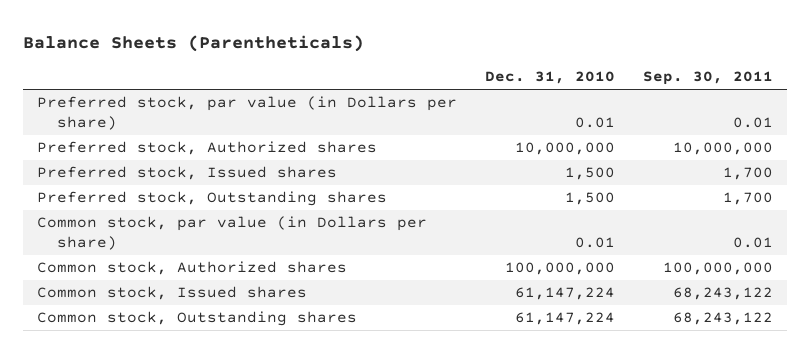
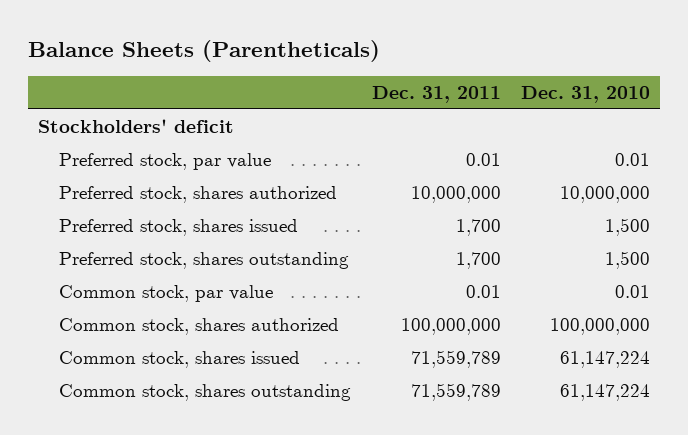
[643,71,774,86] Sep. 30, 2011 -> none
none -> [371,85,501,103] Dec. 31, 2011
none -> [38,119,235,134] Stockholders' deficit
[37,96,458,130] Preferred stock, par value (in Dollars per share) -> [59,153,272,171] Preferred stock, par value
[37,141,378,156] Preferred stock, Authorized shares -> [59,186,338,204] Preferred stock, shares authorized
[37,166,338,181] Preferred stock, Issued shares -> [59,219,299,237] Preferred stock, shares issued
[37,191,388,207] Preferred stock, Outstanding shares -> [59,252,350,270] Preferred stock, shares outstanding
[37,216,428,250] Common stock, par value (in Dollars per share) -> [59,285,274,303] Common stock, par value
[37,261,348,276] Common stock, Authorized shares -> [59,318,340,336] Common stock, shares authorized
[37,286,308,301] Common stock, Issued shares -> [59,351,301,369] Common stock, shares issued
[37,311,358,327] Common stock, Outstanding shares -> [59,384,352,402] Common stock, shares outstanding

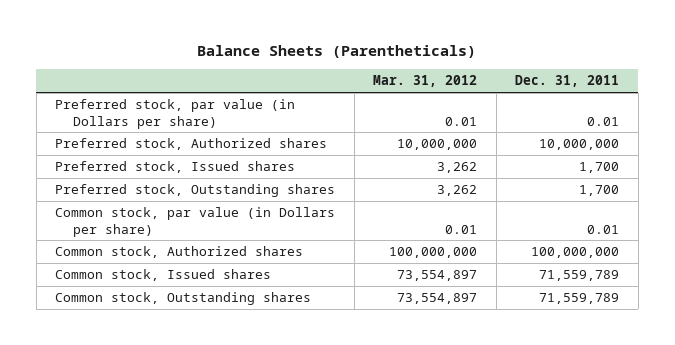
[520,85,650,103] Dec. 31, 2010 -> none
none -> [373,75,478,88] Mar. 31, 2012
[38,119,235,134] Stockholders' deficit -> none
[59,153,272,171] Preferred stock, par value -> [55,98,296,129] Preferred stock, par value (in Dollars per share)
[59,186,338,204] Preferred stock, shares authorized -> [55,137,328,150] Preferred stock, Authorized shares
[59,219,299,237] Preferred stock, shares issued -> [55,160,296,173] Preferred stock, Issued shares
[59,252,350,270] Preferred stock, shares outstanding -> [55,183,336,197] Preferred stock, Outstanding shares
[59,285,274,303] Common stock, par value -> [55,206,336,237] Common stock, par value (in Dollars per share)
[59,318,340,336] Common stock, shares authorized -> [55,245,304,258] Common stock, Authorized shares
[59,351,301,369] Common stock, shares issued -> [55,268,272,281] Common stock, Issued shares
[59,384,352,402] Common stock, shares outstanding -> [55,291,312,305] Common stock, Outstanding shares

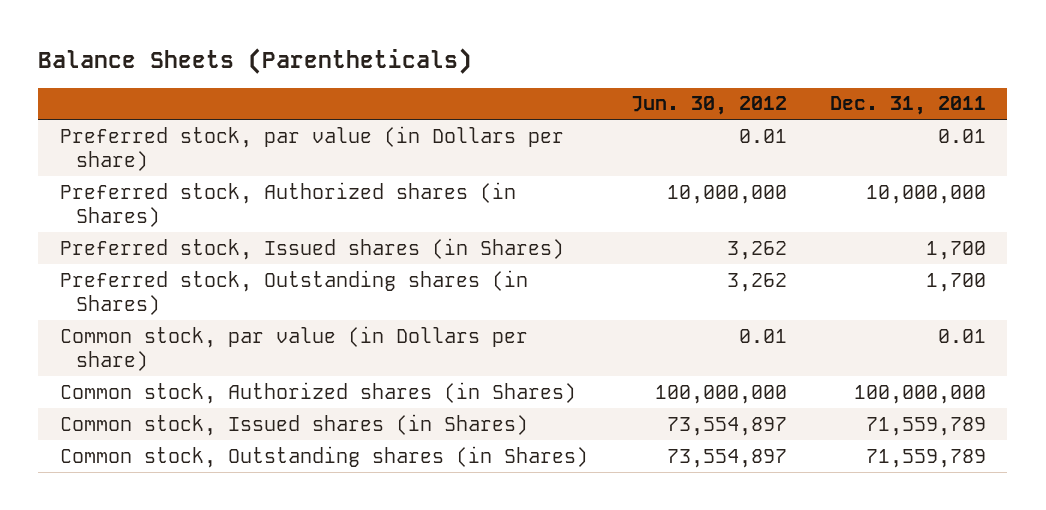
[373,75,478,88] Mar. 31, 2012 -> none
none -> [630,96,787,116] Jun. 30, 2012
[55,137,328,150] Preferred stock, Authorized shares -> [59,181,516,228] Preferred stock, Authorized shares (in Shares)
[55,160,296,173] Preferred stock, Issued shares -> [59,237,564,260] Preferred stock, Issued shares (in Shares)
[55,183,336,197] Preferred stock, Outstanding shares -> [59,269,528,316] Preferred stock, Outstanding shares (in Shares)
[55,245,304,258] Common stock, Authorized shares -> [59,381,576,404] Common stock, Authorized shares (in Shares)
[55,268,272,281] Common stock, Issued shares -> [59,413,528,436] Common stock, Issued shares (in Shares)
[55,291,312,305] Common stock, Outstanding shares -> [59,445,588,468] Common stock, Outstanding shares (in Shares)

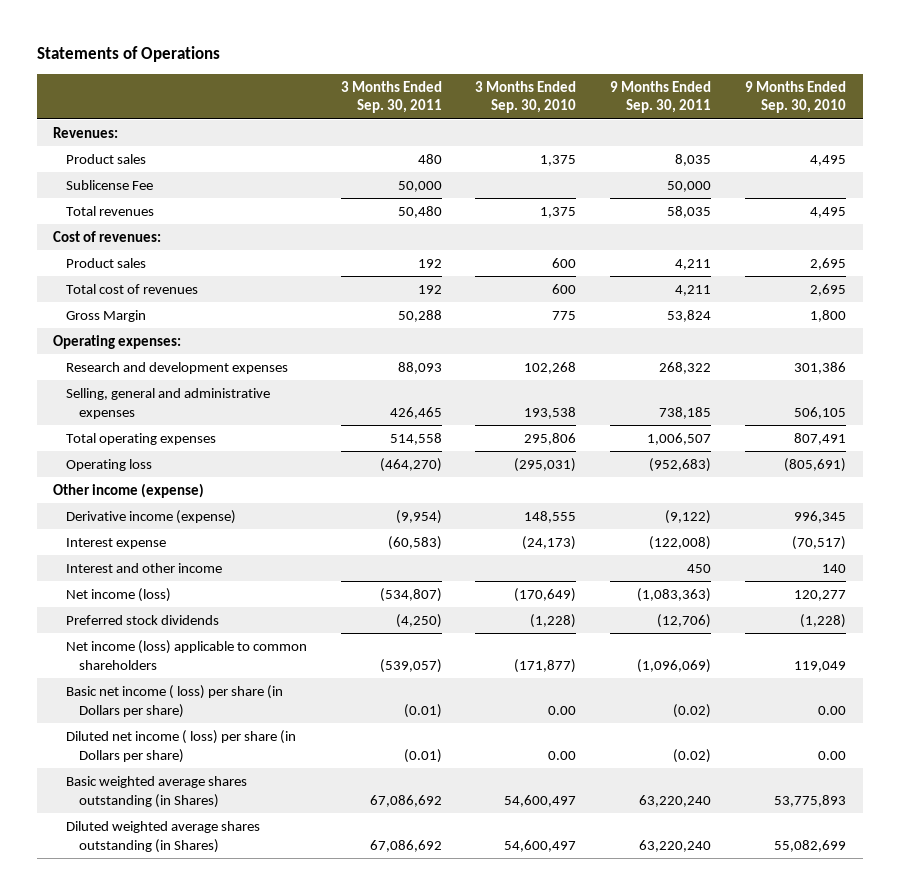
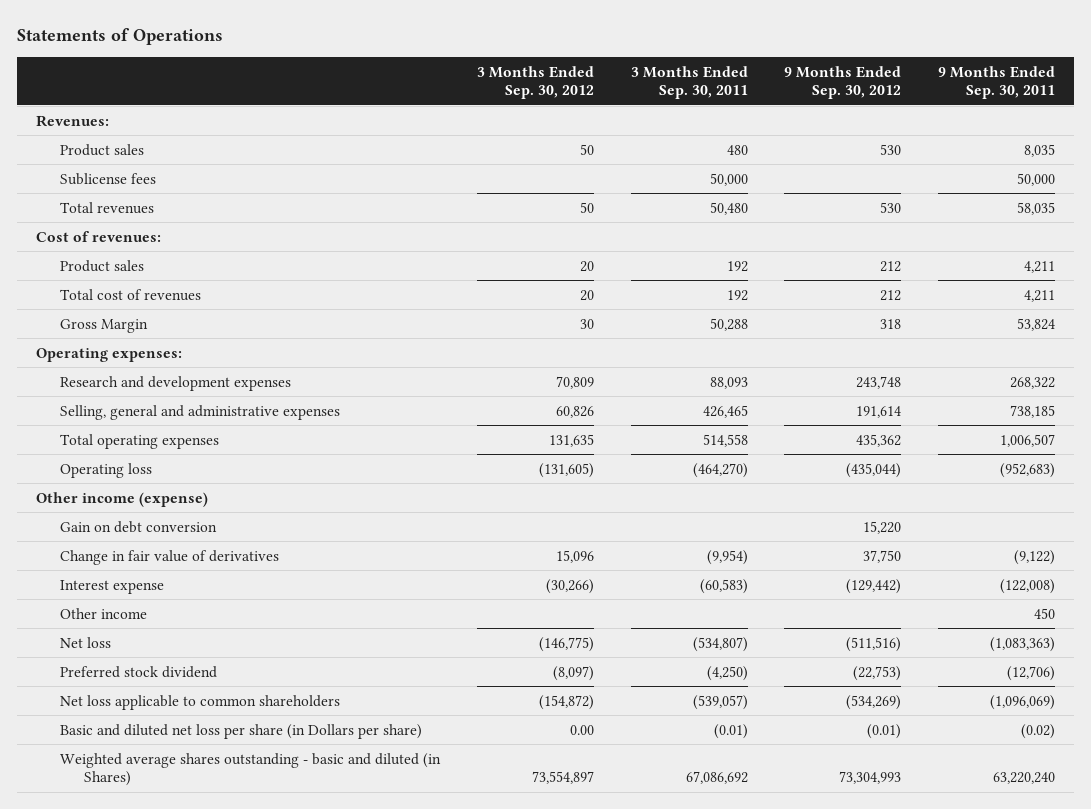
[475,80,577,114] 3 Months Ended Sep. 30, 2010 -> none
[744,80,846,114] 9 Months Ended Sep. 30, 2010 -> none
none -> [476,65,594,100] 3 Months Ended Sep. 30, 2012
none -> [784,65,902,100] 9 Months Ended Sep. 30, 2012
[66,179,154,190] Sublicense Fee -> [59,172,156,185] Sublicense fees
none -> [59,520,217,533] Gain on debt conversion
[66,509,237,524] Derivative income (expense) -> [59,549,279,565] Change in fair value of derivatives
[66,684,284,718] Basic net income ( loss) per share (in Dollars per share) -> none
[66,775,248,808] Basic weighted average shares outstanding (in Shares) -> none
[66,562,223,573] Interest and other income -> [59,607,147,619] Other income
[66,587,172,602] Net income (loss) -> [59,636,111,648] Net loss
[66,614,220,625] Preferred stock dividends -> [59,665,217,678] Preferred stock dividend
[66,639,308,670] Net income (loss) applicable to common shareholders -> [59,694,340,710] Net loss applicable to common shareholders
[66,729,297,763] Diluted net income ( loss) per share (in Dollars per share) -> [59,723,422,739] Basic and diluted net loss per share (in Dollars per share)
[66,820,261,853] Diluted weighted average shares outstanding (in Shares) -> [59,752,441,787] Weighted average shares outstanding - basic and diluted (in Shares)

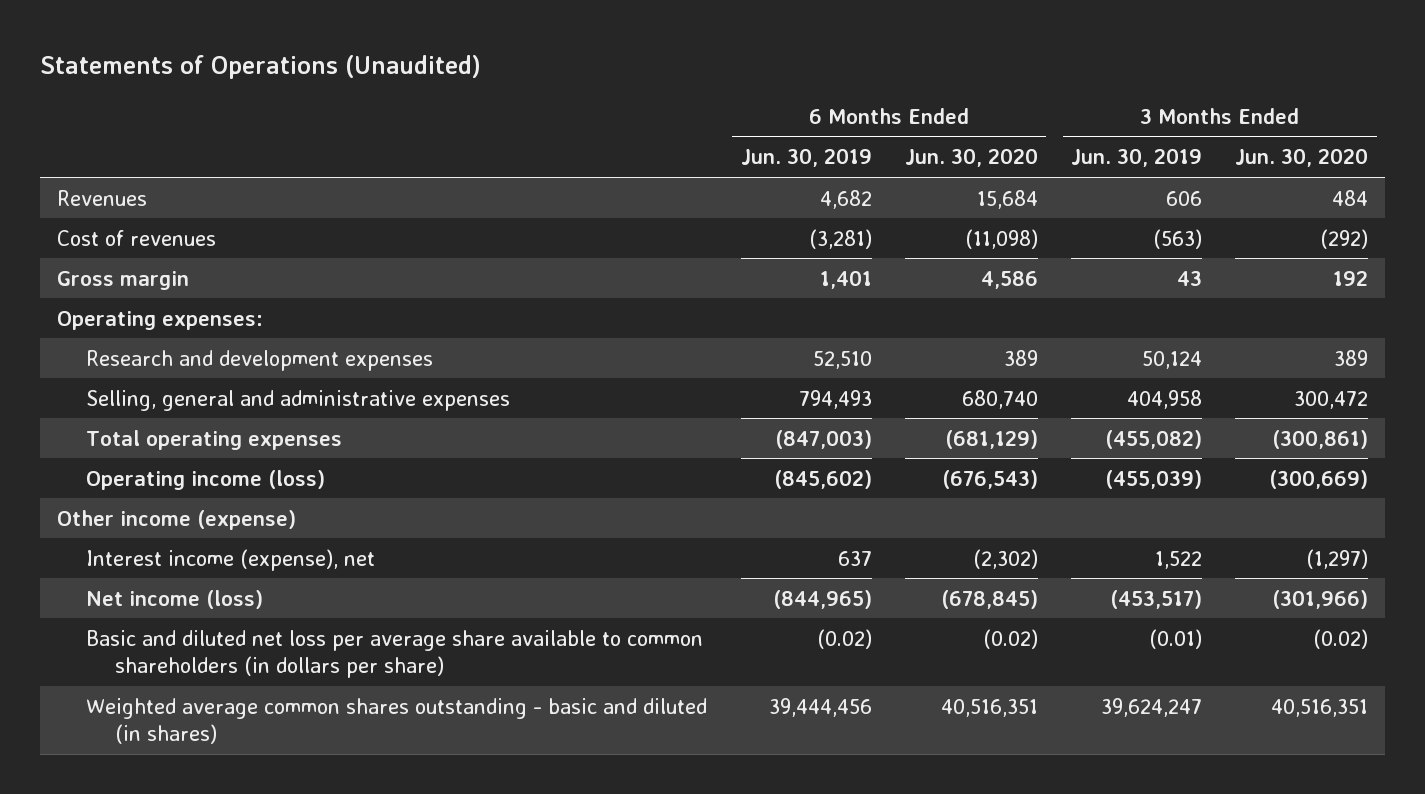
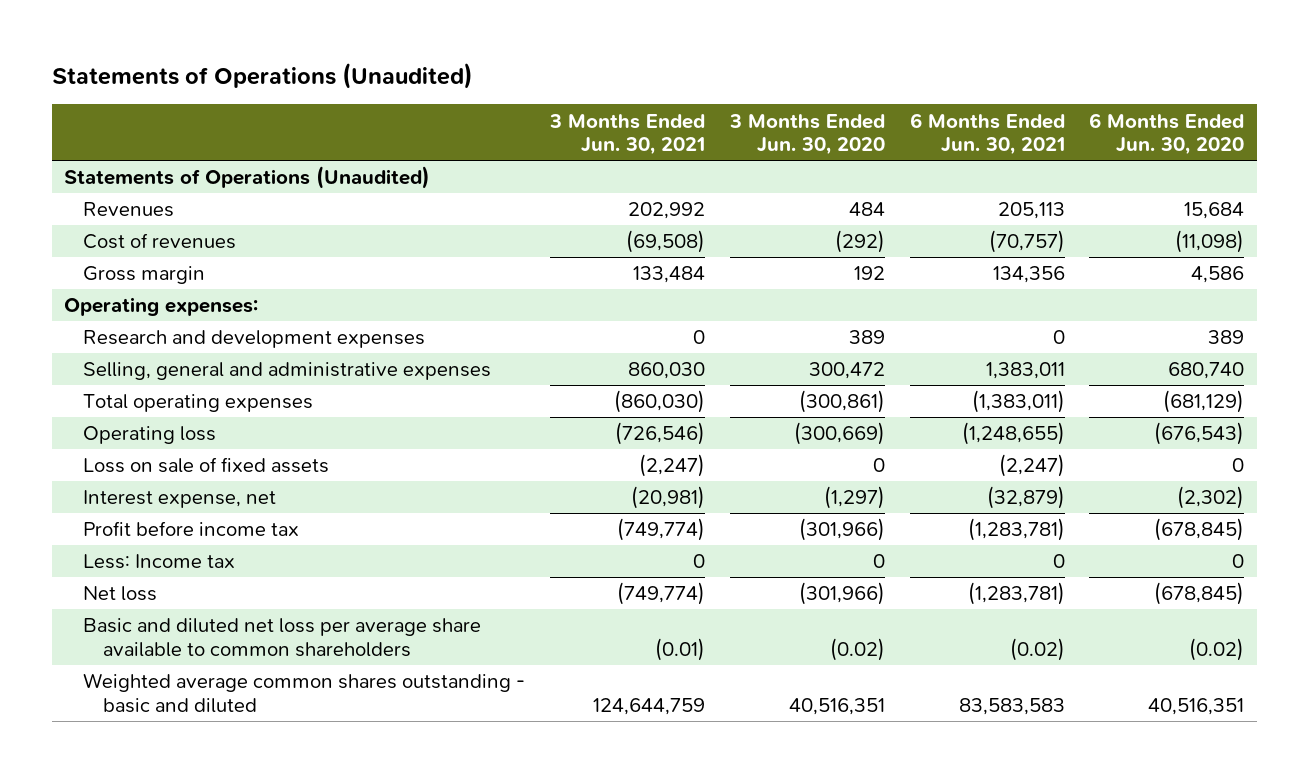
[740,148,872,168] Jun. 30, 2019 -> none
[1071,148,1203,168] Jun. 30, 2019 -> none
none -> [549,113,706,156] 3 Months Ended Jun. 30, 2021
none -> [909,112,1065,156] 6 Months Ended Jun. 30, 2021
none -> [64,166,431,190] Statements of Operations (Unaudited)
[56,509,296,530] Other income (expense) -> none
[86,469,326,490] Operating income (loss) -> [83,426,217,445] Operating loss
none -> [83,457,330,474] Loss on sale of fixed assets
[86,548,376,571] Interest income (expense), net -> [83,490,277,509] Interest expense, net
none -> [83,521,300,537] Profit before income tax
none -> [83,554,236,570] Less: Income tax
[86,589,264,609] Net income (loss) -> [83,586,158,602] Net loss
[86,629,704,679] Basic and diluted net loss per average share available to common shareholders (in dollars per share) -> [83,618,482,657] Basic and diluted net loss per average share available to common shareholders
[86,697,708,745] Weighted average common shares outstanding - basic and diluted (in shares) -> [83,673,526,713] Weighted average common shares outstanding - basic and diluted

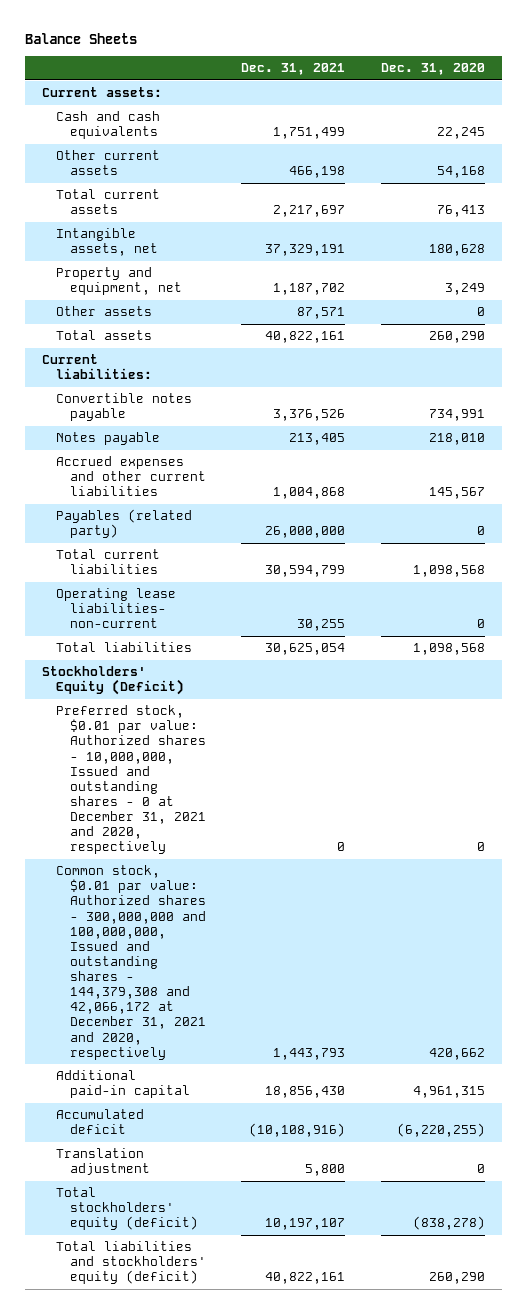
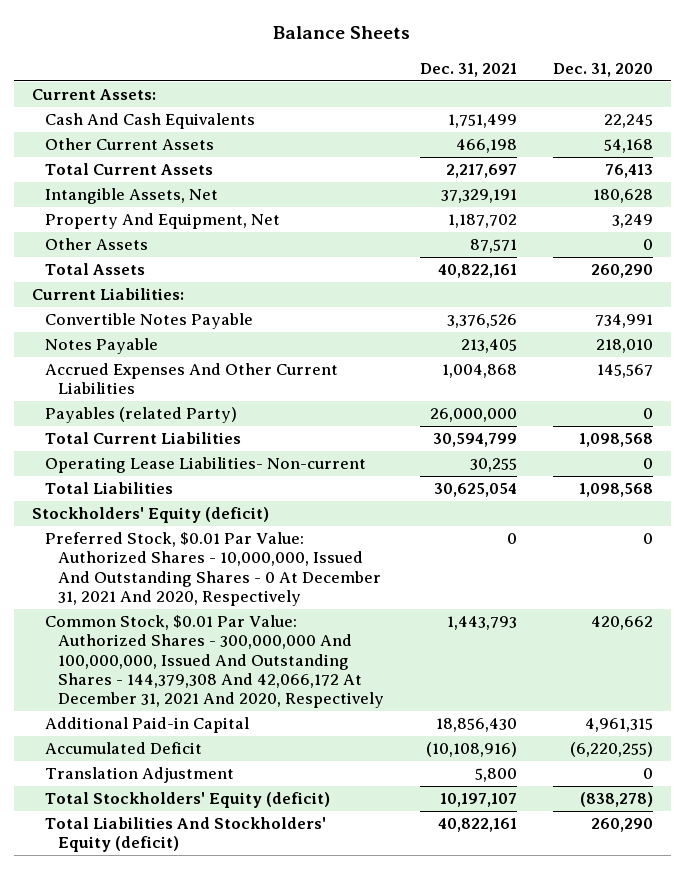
[42,87,163,98] Current assets: -> [31,89,156,101] Current Assets:
[56,111,161,140] Cash and cash equivalents -> [45,113,256,130] Cash And Cash Equivalents
[56,150,161,176] Other current assets -> [45,138,215,151] Other Current Assets
[56,189,161,215] Total current assets -> [45,163,214,176] Total Current Assets
[56,228,159,257] Intangible assets, net -> [45,188,219,205] Intangible Assets, Net
[56,267,183,296] Property and equipment, net -> [45,213,281,230] Property And Equipment, Net
[56,306,153,317] Other assets -> [45,238,149,251] Other Assets
[56,330,153,341] Total assets -> [45,263,146,276] Total Assets
[42,354,153,380] Current liabilities: -> [31,288,184,301] Current Liabilities:
[56,393,193,422] Convertible notes payable -> [45,313,254,330] Convertible Notes Payable
[56,432,161,446] Notes payable -> [45,338,159,355] Notes Payable
[56,456,207,497] Accrued expenses and other current liabilities -> [45,363,339,395] Accrued Expenses And Other Current Liabilities
[56,509,193,539] Payables (related party) -> [45,407,238,424] Payables (related Party)
[56,549,161,575] Total current liabilities -> [45,432,242,445] Total Current Liabilities
[56,588,177,629] Operating lease liabilities- non-current -> [45,457,367,474] Operating Lease Liabilities- Non-current
[56,642,193,653] Total liabilities -> [45,482,174,495] Total Liabilities
[42,666,185,696] Stockholders' Equity (Deficit) -> [31,507,269,524] Stockholders' Equity (deficit)
[56,705,207,855] Preferred stock, $0.01 par value: Authorized shares - 10,000,000, Issued and outstanding shares - 0 at December 31, 2021 and 2020, respectively -> [45,532,382,606] Preferred Stock, $0.01 Par Value: Authorized Shares - 10,000,000, Issued And Outstanding Shares - 0 At December 31, 2021 And 2020, Respectively
[56,865,207,1060] Common stock, $0.01 par value: Authorized shares - 300,000,000 and 100,000,000, Issued and outstanding shares - 144,379,308 and 42,066,172 at December 31, 2021 and 2020, respectively -> [45,615,385,708] Common Stock, $0.01 Par Value: Authorized Shares - 300,000,000 And 100,000,000, Issued And Outstanding Shares - 144,379,308 And 42,066,172 At December 31, 2021 And 2020, Respectively
[56,1070,191,1099] Additional paid-in capital -> [45,717,250,734] Additional Paid-in Capital
[56,1109,145,1135] Accumulated deficit -> [45,742,203,755] Accumulated Deficit
[56,1148,151,1176] Translation adjustment -> [45,767,235,784] Translation Adjustment
[56,1187,199,1231] Total stockholders' equity (deficit) -> [45,792,331,809] Total Stockholders' Equity (deficit)
[56,1241,207,1285] Total liabilities and stockholders' equity (deficit) -> [45,817,327,853] Total Liabilities And Stockholders' Equity (deficit)

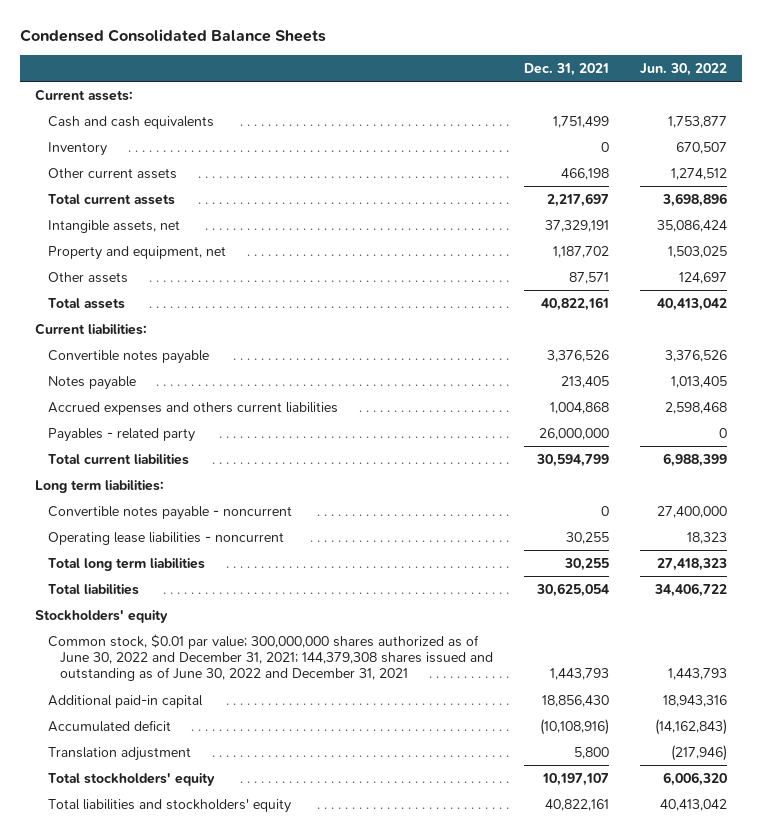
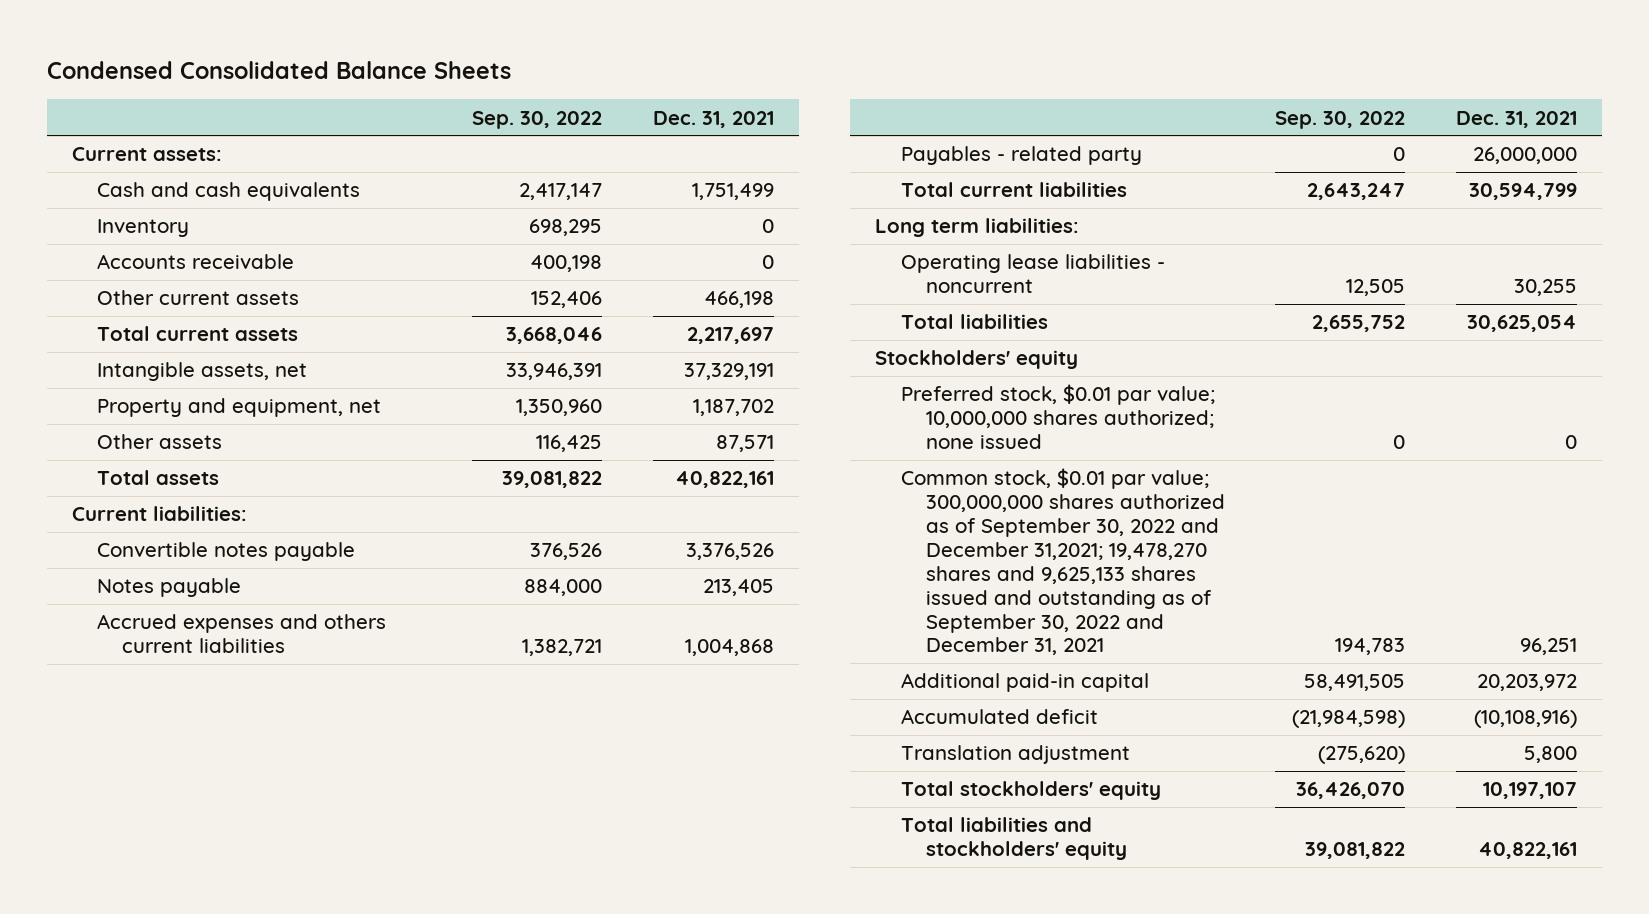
[639,63,727,77] Jun. 30, 2022 -> none
none -> [472,110,603,129] Sep. 30, 2022
none -> [97,254,295,270] Accounts receivable
[47,505,292,520] Convertible notes payable - noncurrent -> none
[47,557,205,571] Total long term liabilities -> none
none -> [900,384,1215,450] Preferred stock, $0.01 par value; 10,000,000 shares authorized; none issued
[47,633,494,682] Common stock, $0.01 par value; 300,000,000 shares authorized as of June 30, 2022 and December 31, 2021; 144,379,308 shares issued and outstanding as of June 30, 2022 and December 31, 2021 -> [900,468,1225,656] Common stock, $0.01 par value; 300,000,000 shares authorized as of September 30, 2022 and December 31,2021; 19,478,270 shares and 9,625,133 shares issued and outstanding as of September 30, 2022 and December 31, 2021
[550,668,610,681] 1,443,793 -> [1519,638,1577,656] 96,251
[542,694,610,707] 18,856,430 -> [1476,674,1577,692] 20,203,972

